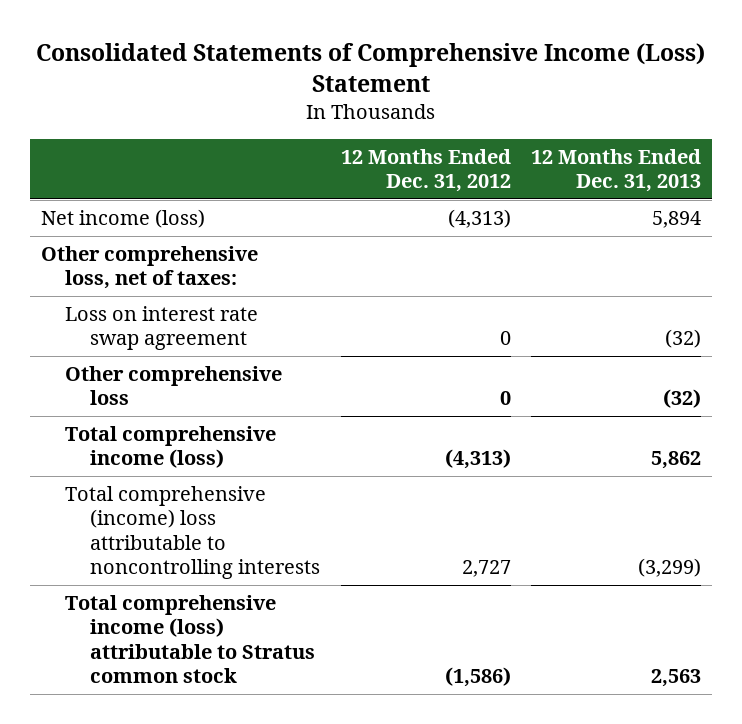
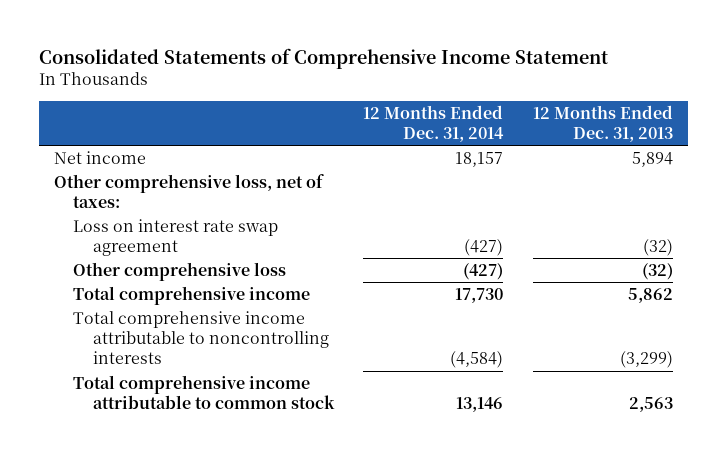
[36,43,706,92] Consolidated Statements of Comprehensive Income (Loss) Statement -> [39,47,609,69] Consolidated Statements of Comprehensive Income Statement
[340,148,511,192] 12 Months Ended Dec. 31, 2012 -> none
none -> [363,104,505,143] 12 Months Ended Dec. 31, 2014
[40,209,205,229] Net income (loss) -> [53,150,146,164] Net income
[65,426,277,469] Total comprehensive income (loss) -> [73,285,311,305] Total comprehensive income
[65,486,320,579] Total comprehensive (income) loss attributable to noncontrolling interests -> [73,310,330,365] Total comprehensive income attributable to noncontrolling interests
[65,595,315,683] Total comprehensive income (loss) attributable to Stratus common stock -> [73,374,336,410] Total comprehensive income attributable to common stock

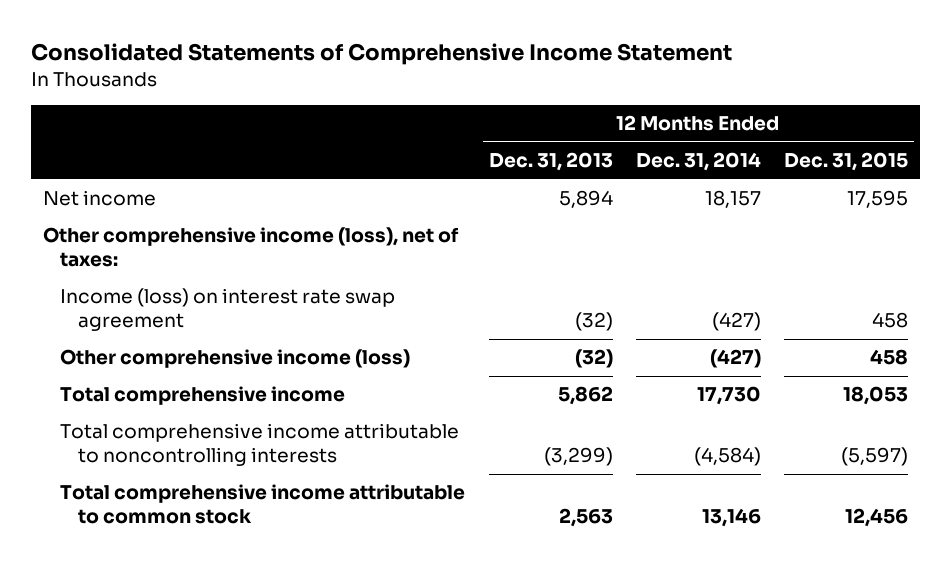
none -> [783,152,908,172] Dec. 31, 2015
[53,173,324,209] Other comprehensive loss, net of taxes: -> [42,227,459,268] Other comprehensive income (loss), net of taxes:
[73,218,279,257] Loss on interest rate swap agreement -> [60,288,396,332] Income (loss) on interest rate swap agreement
[73,261,287,281] Other comprehensive loss -> [60,349,411,369] Other comprehensive income (loss)

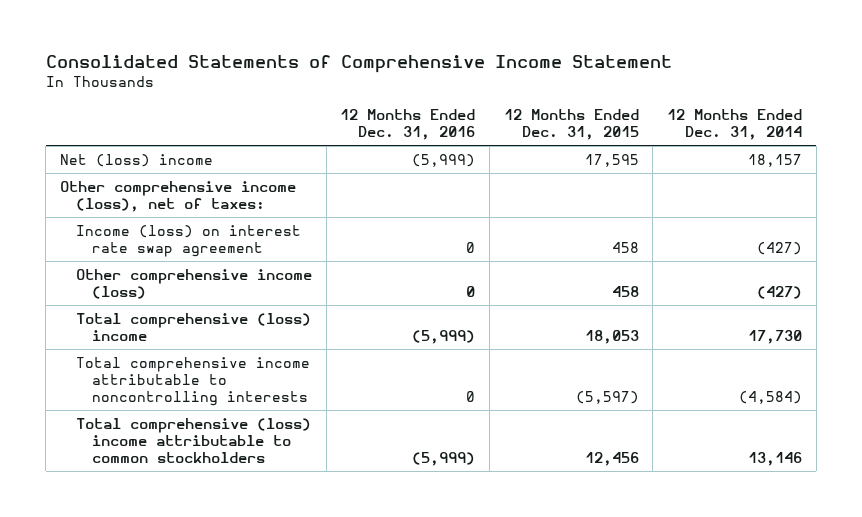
[488,152,613,172] Dec. 31, 2013 -> none
none -> [340,109,476,141] 12 Months Ended Dec. 31, 2016
[42,190,156,207] Net income -> [60,153,214,167] Net (loss) income
[60,386,346,406] Total comprehensive income -> [75,312,311,341] Total comprehensive (loss) income
[60,484,466,525] Total comprehensive income attributable to common stock -> [75,417,311,463] Total comprehensive (loss) income attributable to common stockholders

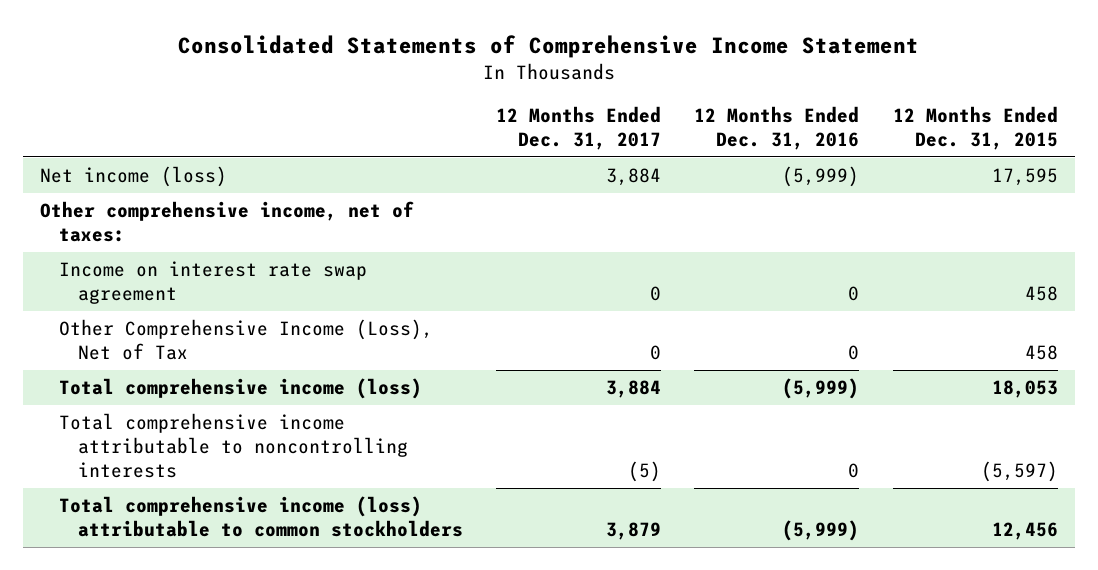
[667,109,803,141] 12 Months Ended Dec. 31, 2014 -> none
none -> [495,106,661,151] 12 Months Ended Dec. 31, 2017
[60,153,214,167] Net (loss) income -> [40,166,228,188] Net income (loss)
[60,180,297,212] Other comprehensive income (loss), net of taxes: -> [40,201,415,243] Other comprehensive income, net of taxes:
[75,224,301,257] Income (loss) on interest rate swap agreement -> [58,261,367,305] Income on interest rate swap agreement
[75,268,312,299] Other comprehensive income (loss) -> [58,319,433,361] Other Comprehensive Income (Loss), Net of Tax
[75,312,311,341] Total comprehensive (loss) income -> [58,378,422,400] Total comprehensive income (loss)
[75,417,311,463] Total comprehensive (loss) income attributable to common stockholders -> [58,496,463,538] Total comprehensive income (loss) attributable to common stockholders

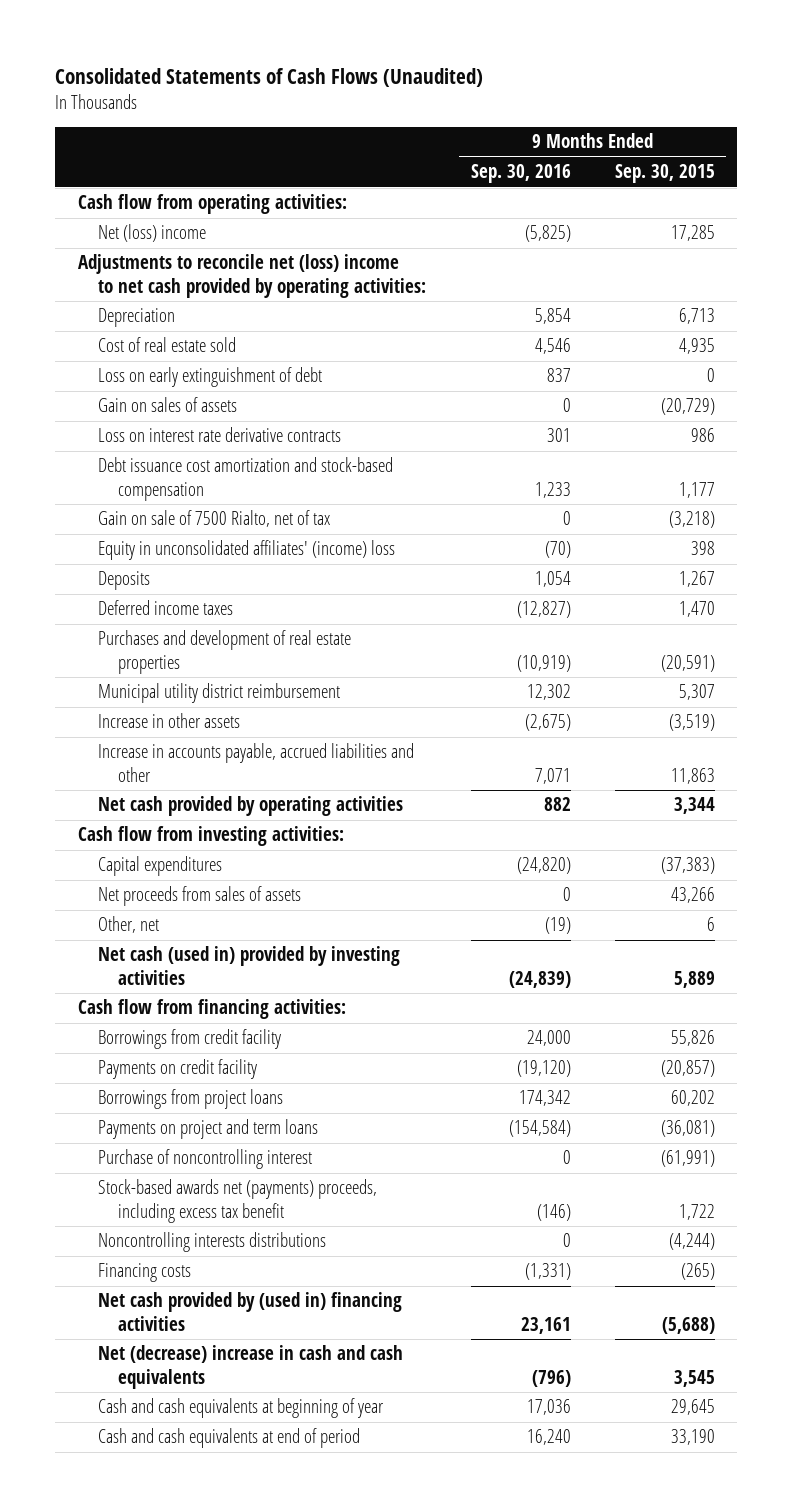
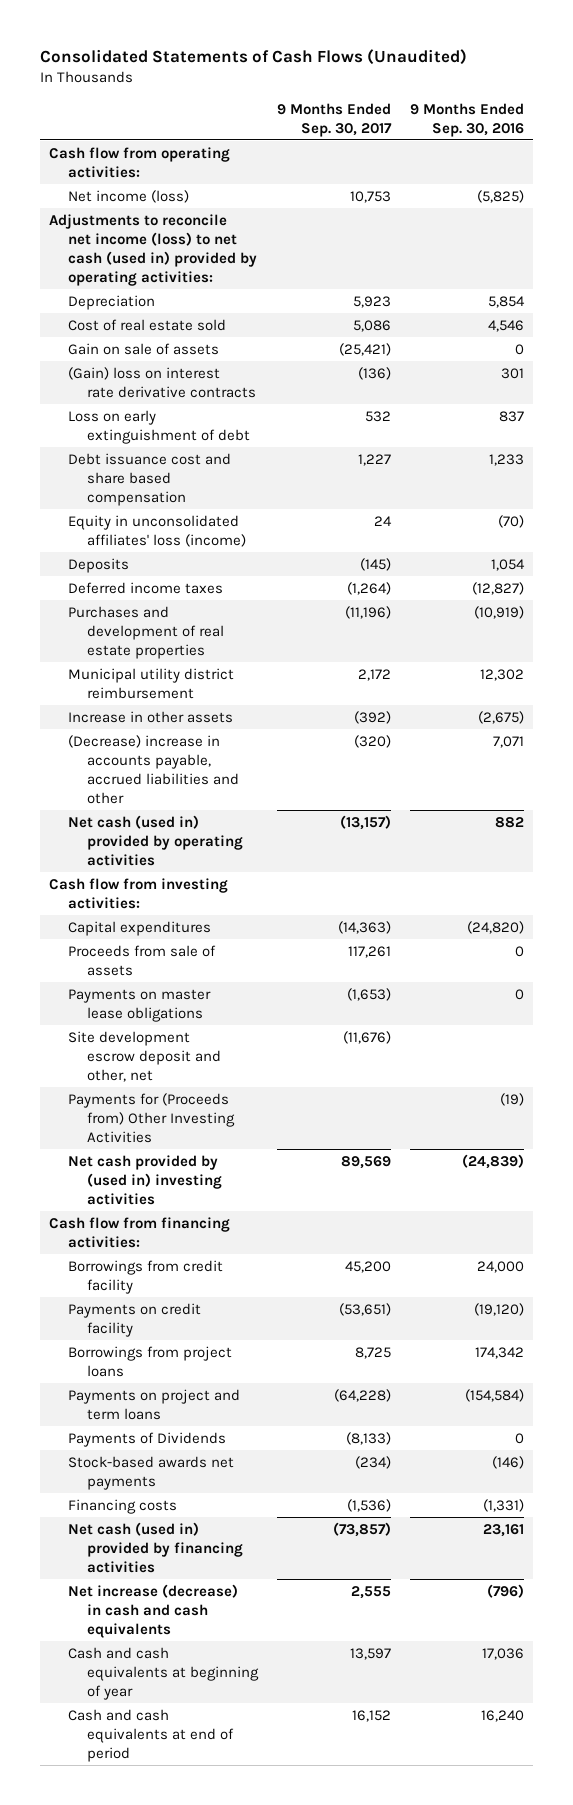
[615,164,716,184] Sep. 30, 2015 -> none
none -> [277,102,393,137] 9 Months Ended Sep. 30, 2017
[97,224,206,243] Net (loss) income -> [68,189,190,203] Net income (loss)
[77,254,426,298] Adjustments to reconcile net (loss) income to net cash provided by operating activities: -> [48,213,258,286] Adjustments to reconcile net income (loss) to net cash (used in) provided by operating activities:
none -> [68,342,220,355] Gain on sale of assets
none -> [68,366,257,398] (Gain) loss on interest rate derivative contracts
[97,397,237,413] Gain on sales of assets -> none
[97,427,341,443] Loss on interest rate derivative contracts -> none
[97,510,330,528] Gain on sale of 7500 Rialto, net of tax -> none
[97,457,393,501] Debt issuance cost amortization and stock-based compensation -> [68,452,232,506] Debt issuance cost and share based compensation
[97,540,395,561] Equity in unconsolidated affiliates' (income) loss -> [68,514,247,547] Equity in unconsolidated affiliates' loss (income)
[97,743,414,782] Increase in accounts payable, accrued liabilities and other -> [68,734,240,804] (Decrease) increase in accounts payable, accrued liabilities and other
[97,796,403,817] Net cash provided by operating activities -> [68,814,244,866] Net cash (used in) provided by operating activities
[97,916,159,934] Other, net -> none
[97,886,301,907] Net proceeds from sales of assets -> [68,944,217,976] Proceeds from sale of assets
none -> [68,988,212,1022] Payments on master lease obligations
none -> [68,1030,222,1082] Site development escrow deposit and other, net
none -> [68,1092,236,1143] Payments for (Proceeds from) Other Investing Activities
[97,946,400,985] Net cash (used in) provided by investing activities -> [68,1154,223,1205] Net cash provided by (used in) investing activities
[97,1149,312,1170] Purchase of noncontrolling interest -> none
[97,1232,326,1253] Noncontrolling interests distributions -> none
none -> [68,1431,227,1447] Payments of Dividends
[97,1179,377,1223] Stock-based awards net (payments) proceeds, including excess tax benefit -> [68,1455,235,1490] Stock-based awards net payments
[97,1292,402,1331] Net cash provided by (used in) financing activities -> [68,1521,244,1573] Net cash (used in) provided by financing activities
[97,1345,403,1389] Net (decrease) increase in cash and cash equivalents -> [68,1583,239,1638] Net increase (decrease) in cash and cash equivalents

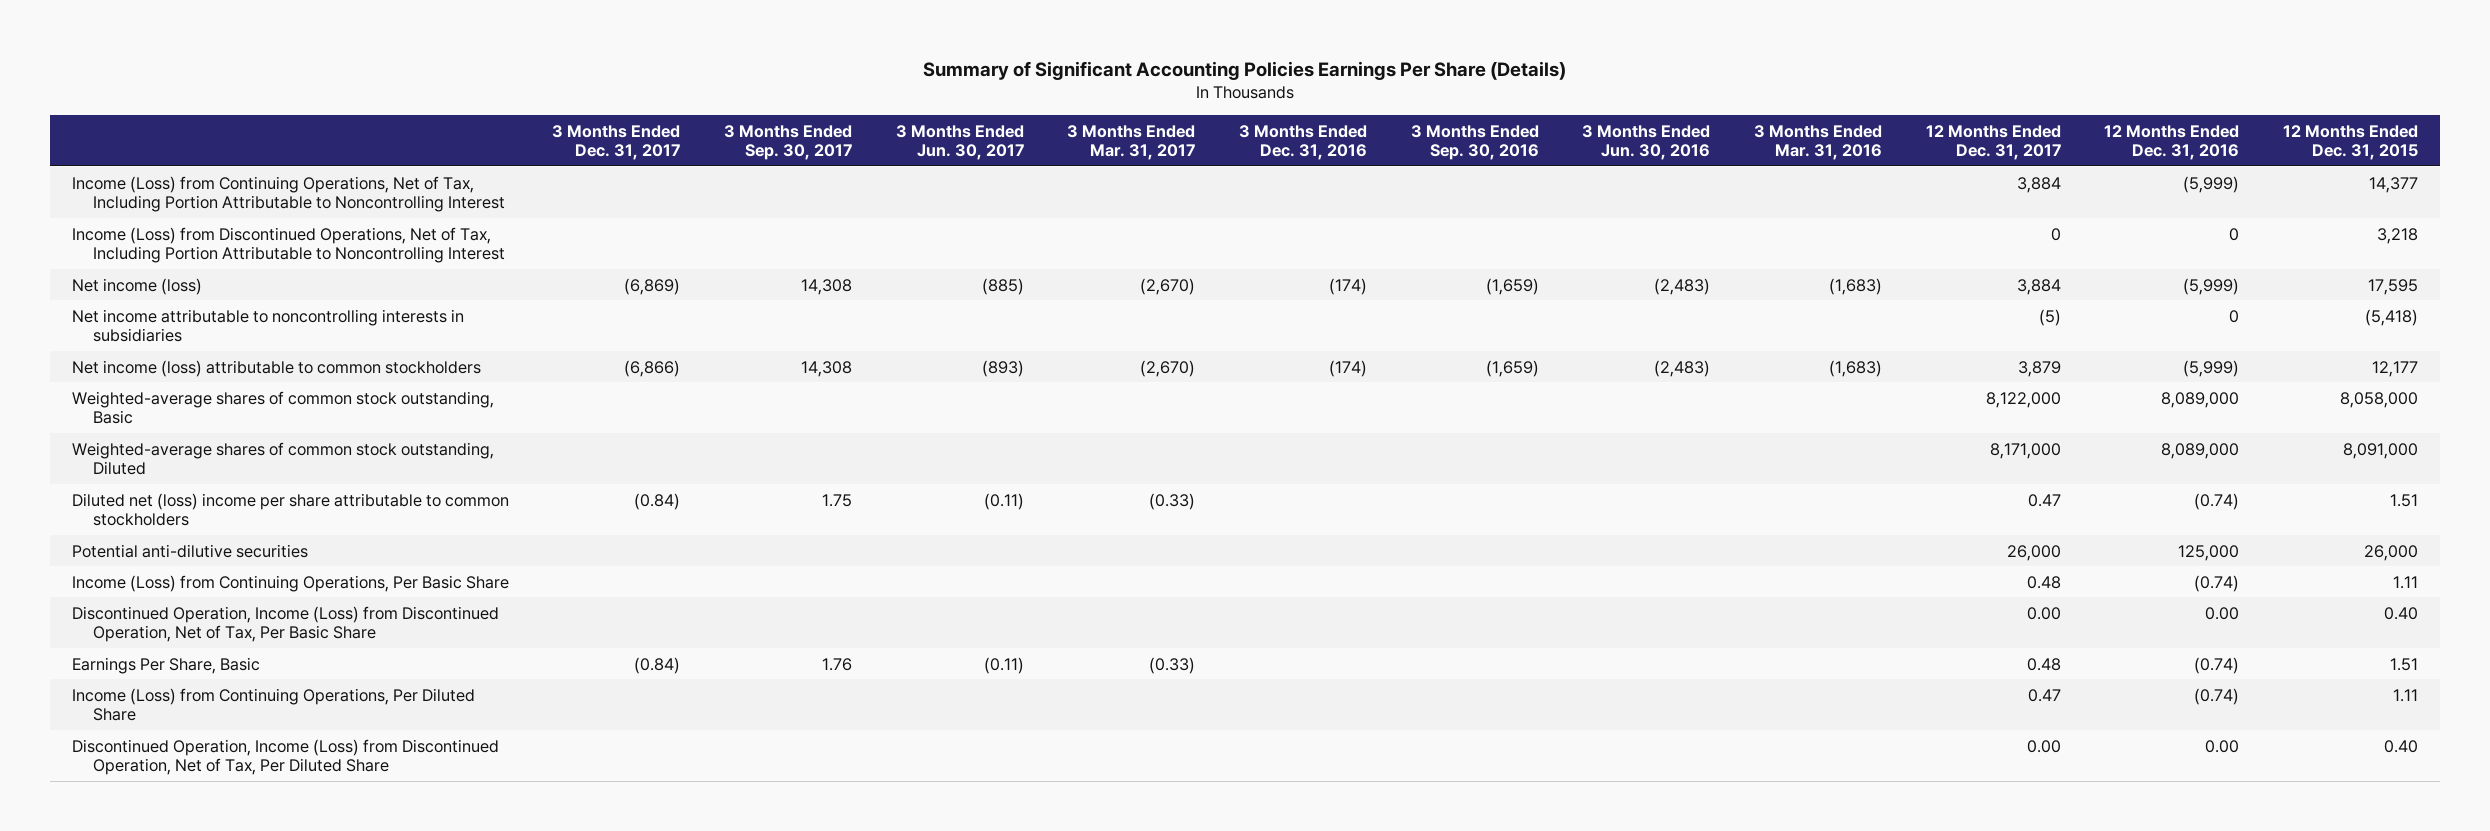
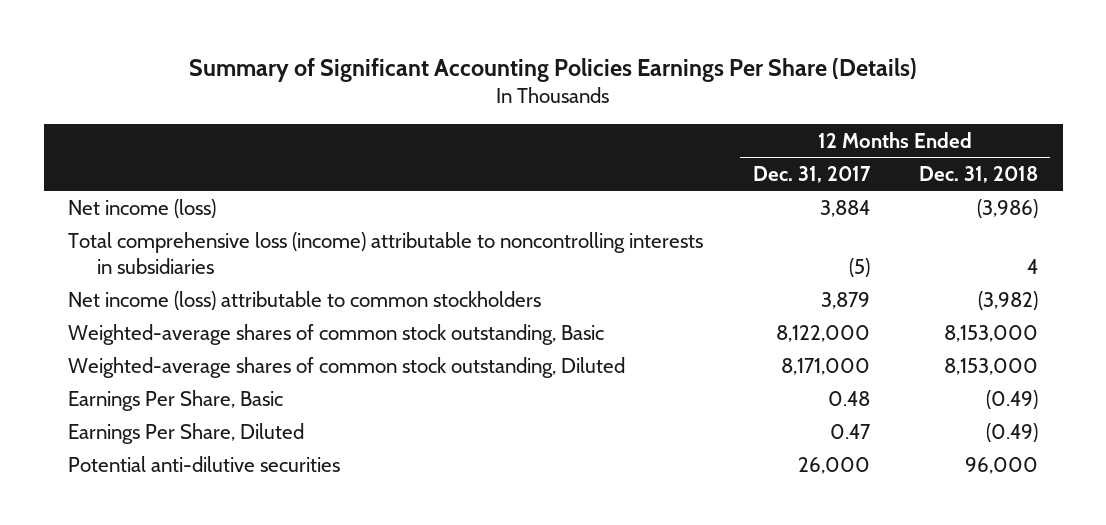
[552,124,681,161] 3 Months Ended Dec. 31, 2017 -> none
[724,124,853,161] 3 Months Ended Sep. 30, 2017 -> none
[895,124,1024,161] 3 Months Ended Jun. 30, 2017 -> none
[1067,124,1196,161] 3 Months Ended Mar. 31, 2017 -> none
[1239,124,1368,161] 3 Months Ended Dec. 31, 2016 -> none
[1410,124,1539,161] 3 Months Ended Sep. 30, 2016 -> none
[1582,124,1711,161] 3 Months Ended Jun. 30, 2016 -> none
[1754,124,1883,161] 3 Months Ended Mar. 31, 2016 -> none
[2104,124,2240,161] 12 Months Ended Dec. 31, 2016 -> none
[2283,124,2419,161] 12 Months Ended Dec. 31, 2015 -> none
none -> [918,166,1038,184] Dec. 31, 2018
[71,175,506,213] Income (Loss) from Continuing Operations, Net of Tax, Including Portion Attributable to Noncontrolling Interest -> none
[71,226,506,264] Income (Loss) from Discontinued Operations, Net of Tax, Including Portion Attributable to Noncontrolling Interest -> none
[71,308,464,343] Net income attributable to noncontrolling interests in subsidiaries -> [68,231,704,274] Total comprehensive loss (income) attributable to noncontrolling interests in subsidiaries
[71,492,509,527] Diluted net (loss) income per share attributable to common stockholders -> none
[71,574,509,592] Income (Loss) from Continuing Operations, Per Basic Share -> none
[71,605,499,643] Discontinued Operation, Income (Loss) from Discontinued Operation, Net of Tax, Per Basic Share -> none
[71,687,475,722] Income (Loss) from Continuing Operations, Per Diluted Share -> none
[71,738,499,776] Discontinued Operation, Income (Loss) from Discontinued Operation, Net of Tax, Per Diluted Share -> none
none -> [68,422,305,444] Earnings Per Share, Diluted
[71,543,308,558] Potential anti-dilutive securities -> [68,455,341,472] Potential anti-dilutive securities

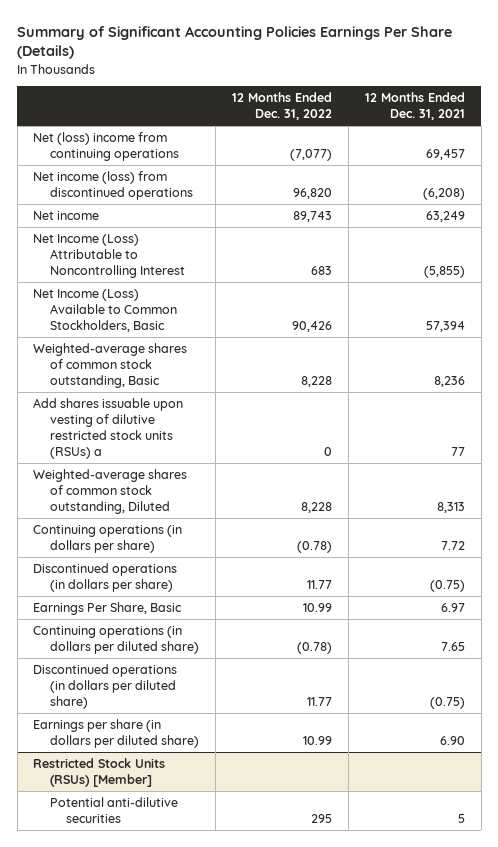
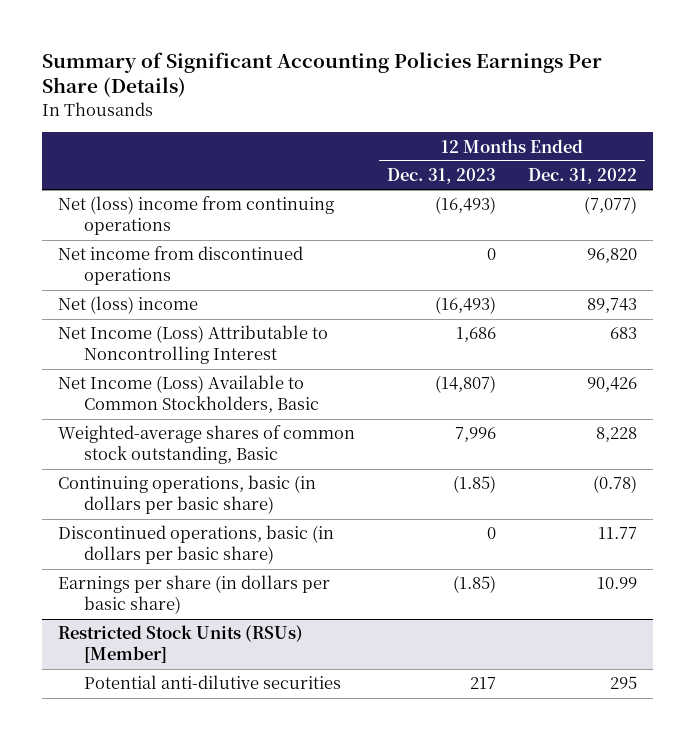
[364,92,465,121] 12 Months Ended Dec. 31, 2021 -> none
none -> [386,168,496,185] Dec. 31, 2023
[33,170,193,201] Net income (loss) from discontinued operations -> [58,246,304,286] Net income from discontinued operations
[33,210,100,220] Net income -> [58,296,199,315] Net (loss) income
[33,397,184,460] Add shares issuable upon vesting of dilutive restricted stock units (RSUs) a -> none
[33,468,188,515] Weighted-average shares of common stock outstanding, Diluted -> none
[33,625,199,655] Continuing operations (in dollars per diluted share) -> none
[33,663,178,710] Discontinued operations (in dollars per diluted share) -> none
[33,718,199,749] Earnings per share (in dollars per diluted share) -> none
[33,524,183,554] Continuing operations (in dollars per share) -> [58,475,317,515] Continuing operations, basic (in dollars per basic share)
[33,562,178,593] Discontinued operations (in dollars per share) -> [58,525,335,565] Discontinued operations, basic (in dollars per basic share)
[33,601,183,615] Earnings Per Share, Basic -> [58,575,331,615] Earnings per share (in dollars per basic share)

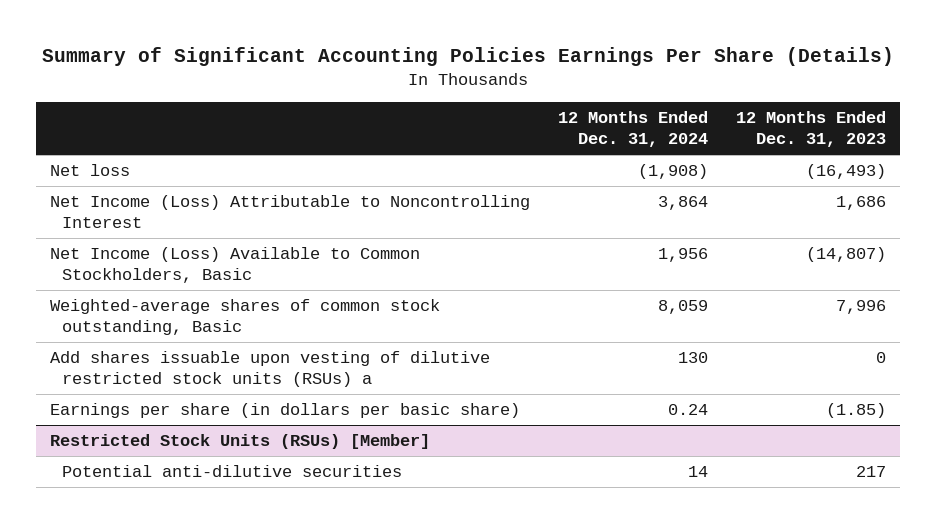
[527,168,637,185] Dec. 31, 2022 -> none
none -> [557,111,708,148] 12 Months Ended Dec. 31, 2024
[58,196,335,236] Net (loss) income from continuing operations -> none
[58,246,304,286] Net income from discontinued operations -> none
[58,296,199,315] Net (loss) income -> [49,164,130,177] Net loss
[58,475,317,515] Continuing operations, basic (in dollars per basic share) -> none
[58,525,335,565] Discontinued operations, basic (in dollars per basic share) -> none
none -> [49,351,490,388] Add shares issuable upon vesting of dilutive restricted stock units (RSUs) a

